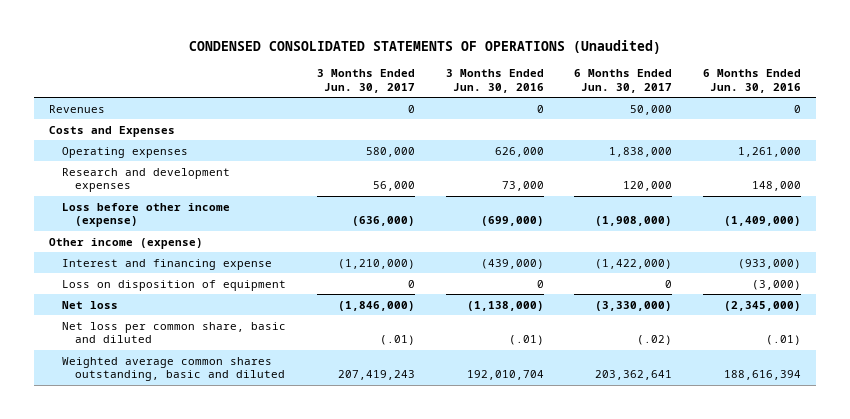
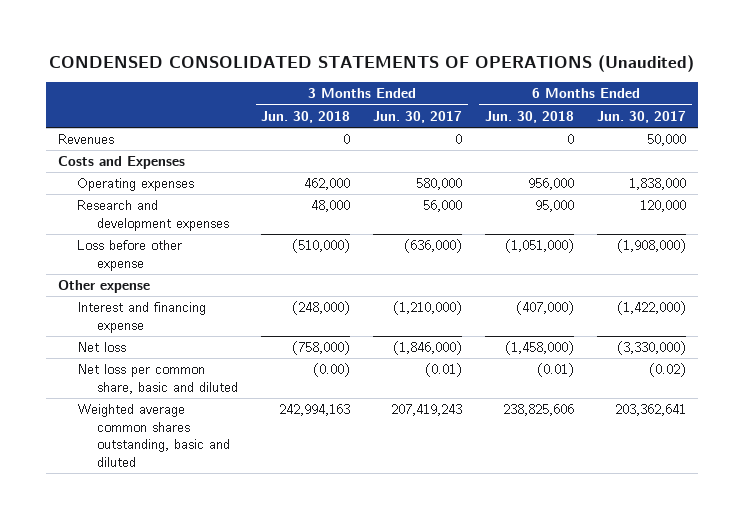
[445,69,544,93] 3 Months Ended Jun. 30, 2016 -> none
[702,69,801,93] 6 Months Ended Jun. 30, 2016 -> none
none -> [261,110,351,123] Jun. 30, 2018
none -> [485,110,575,123] Jun. 30, 2018
[62,202,231,228] Loss before other income (expense) -> [77,240,183,271] Loss before other expense
[49,237,204,249] Other income (expense) -> [57,280,150,294] Other expense
[62,279,287,291] Loss on disposition of equipment -> none
[379,335,415,346] (.01) -> [425,363,463,378] (0.01)
[637,335,673,346] (.02) -> [649,363,687,378] (0.02)

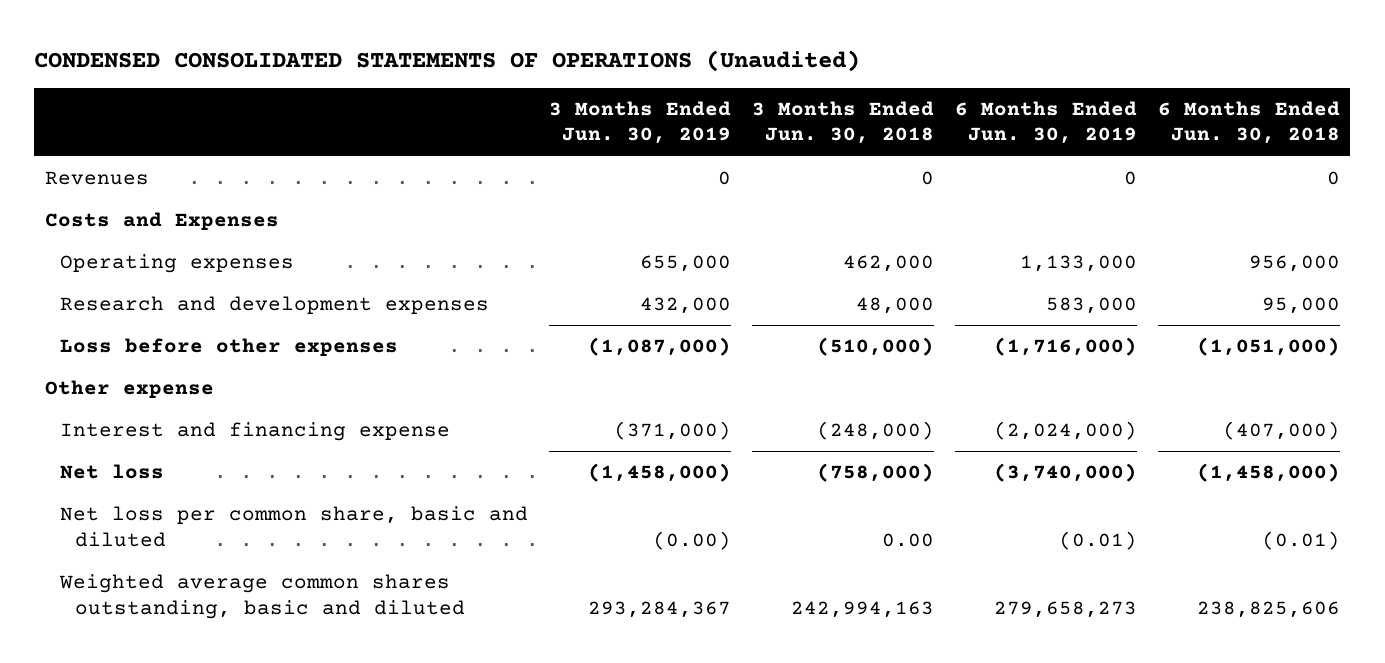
[373,110,463,123] Jun. 30, 2017 -> none
[597,110,687,123] Jun. 30, 2017 -> none
none -> [549,100,732,145] 3 Months Ended Jun. 30, 2019
none -> [954,100,1137,145] 6 Months Ended Jun. 30, 2019
[77,240,183,271] Loss before other expense -> [60,338,399,357] Loss before other expenses
[313,363,351,378] (0.00) -> [881,532,934,547] 0.00

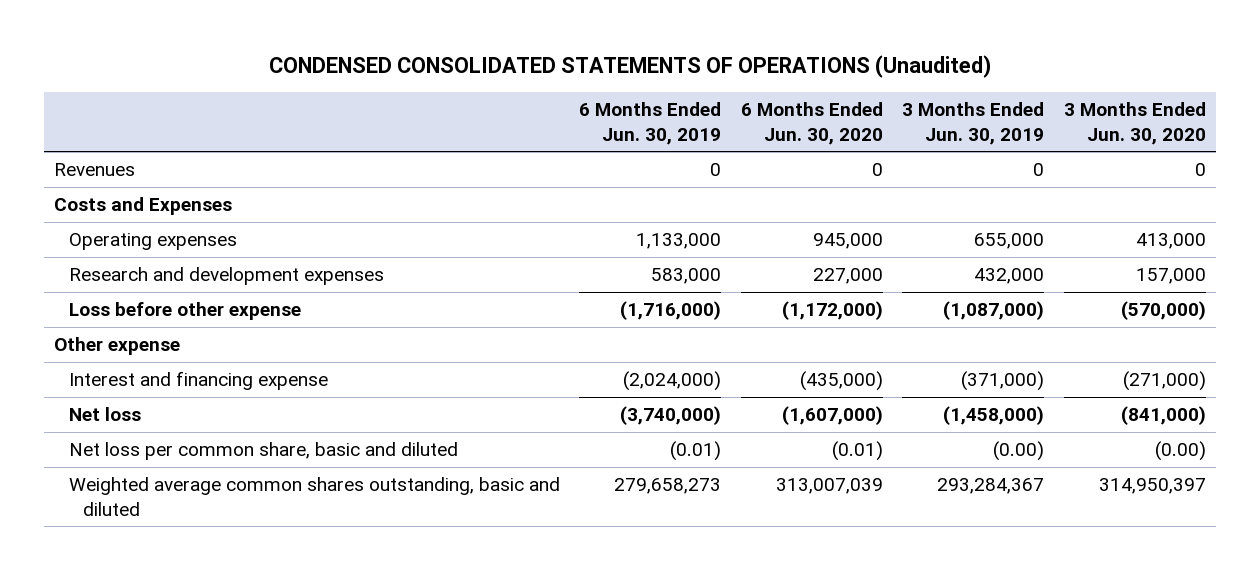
[751,100,934,145] 3 Months Ended Jun. 30, 2018 -> none
[1157,100,1340,145] 6 Months Ended Jun. 30, 2018 -> none
none -> [740,102,883,145] 6 Months Ended Jun. 30, 2020
none -> [1063,102,1206,145] 3 Months Ended Jun. 30, 2020
[60,338,399,357] Loss before other expenses -> [68,302,301,321] Loss before other expense

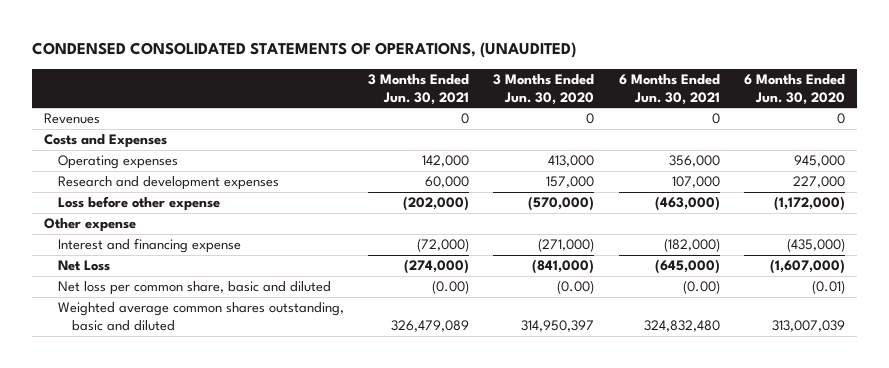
[268,55,991,79] CONDENSED CONSOLIDATED STATEMENTS OF OPERATIONS (Unaudited) -> [31,42,576,59] CONDENSED CONSOLIDATED STATEMENTS OF OPERATIONS, (UNAUDITED)
[579,102,722,145] 6 Months Ended Jun. 30, 2019 -> none
[902,102,1045,145] 3 Months Ended Jun. 30, 2019 -> none
none -> [368,74,470,105] 3 Months Ended Jun. 30, 2021
none -> [618,74,720,105] 6 Months Ended Jun. 30, 2021
[68,407,141,422] Net loss -> [57,260,110,272] Net Loss

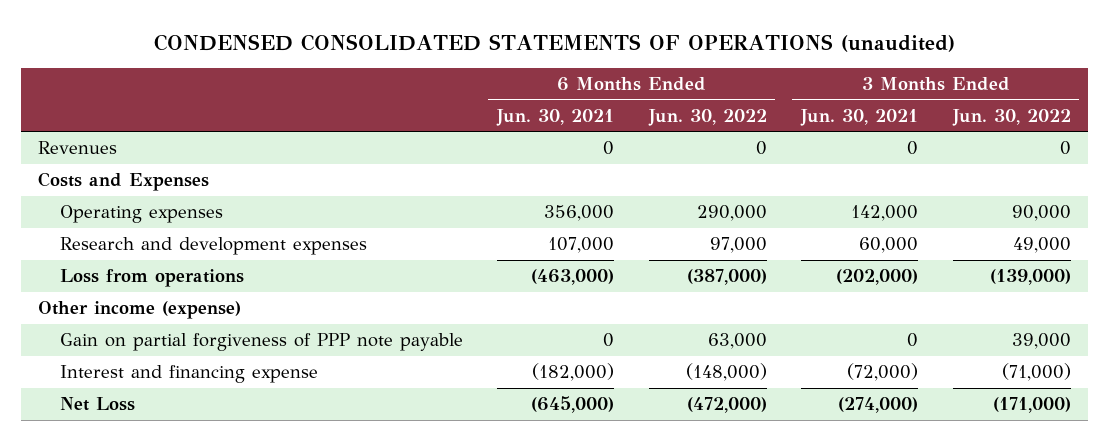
[31,42,576,59] CONDENSED CONSOLIDATED STATEMENTS OF OPERATIONS, (UNAUDITED) -> [154,33,956,52] CONDENSED CONSOLIDATED STATEMENTS OF OPERATIONS (unaudited)
[493,74,595,105] 3 Months Ended Jun. 30, 2020 -> none
[744,74,846,105] 6 Months Ended Jun. 30, 2020 -> none
none -> [647,108,767,126] Jun. 30, 2022
none -> [951,108,1071,126] Jun. 30, 2022
[57,196,220,212] Loss before other expense -> [59,269,244,288] Loss from operations
[43,218,136,233] Other expense -> [38,301,242,320] Other income (expense)
none -> [59,333,463,352] Gain on partial forgiveness of PPP note payable
[57,281,331,296] Net loss per common share, basic and diluted -> none
[57,302,344,331] Weighted average common shares outstanding, basic and diluted -> none

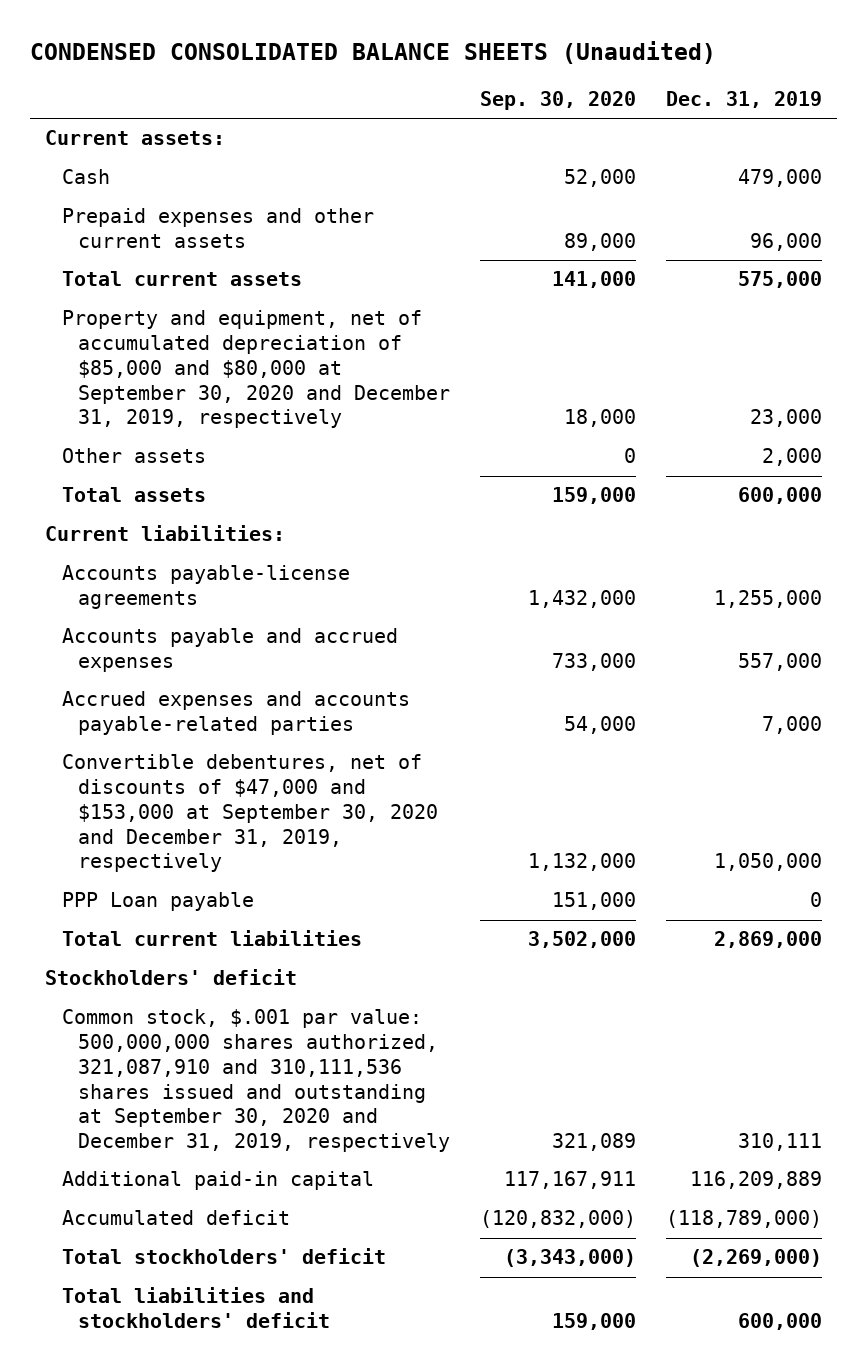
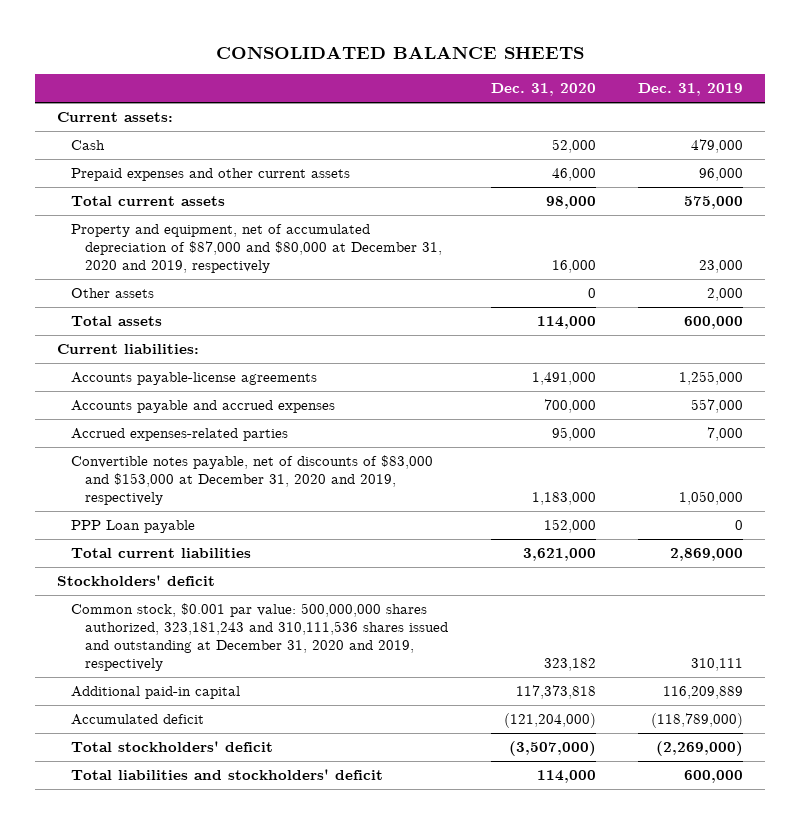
[30,41,717,65] CONDENSED CONSOLIDATED BALANCE SHEETS (Unaudited) -> [216,45,585,59] CONSOLIDATED BALANCE SHEETS
[480,91,637,111] Sep. 30, 2020 -> none
none -> [490,83,596,97] Dec. 31, 2020
[61,310,451,429] Property and equipment, net of accumulated depreciation of $85,000 and $80,000 at September 30, 2020 and December 31, 2019, respectively -> [70,224,443,274] Property and equipment, net of accumulated depreciation of $87,000 and $80,000 at December 31, 2020 and 2019, respectively
[61,691,410,736] Accrued expenses and accounts payable-related parties -> [70,428,288,442] Accrued expenses-related parties
[61,754,439,873] Convertible debentures, net of discounts of $47,000 and $153,000 at September 30, 2020 and December 31, 2019, respectively -> [70,455,433,506] Convertible notes payable, net of discounts of $83,000 and $153,000 at December 31, 2020 and 2019, respectively
[61,1009,451,1153] Common stock, $.001 par value: 500,000,000 shares authorized, 321,087,910 and 310,111,536 shares issued and outstanding at September 30, 2020 and December 31, 2019, respectively -> [70,603,449,672] Common stock, $0.001 par value: 500,000,000 shares authorized, 323,181,243 and 310,111,536 shares issued and outstanding at December 31, 2020 and 2019, respectively

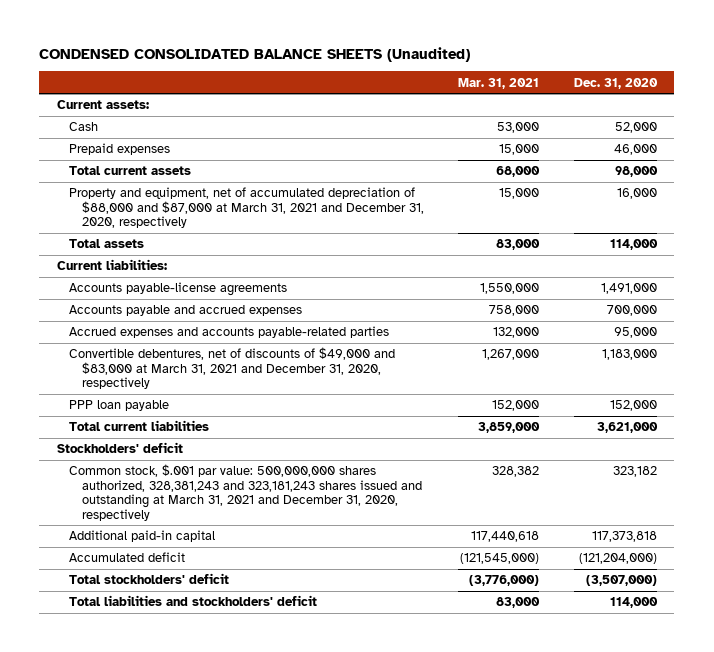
[216,45,585,59] CONSOLIDATED BALANCE SHEETS -> [39,46,471,62] CONDENSED CONSOLIDATED BALANCE SHEETS (Unaudited)
[638,83,744,97] Dec. 31, 2019 -> none
none -> [458,77,540,89] Mar. 31, 2021
[70,168,350,182] Prepaid expenses and other current assets -> [69,143,171,156] Prepaid expenses
[70,288,154,299] Other assets -> none
[70,224,443,274] Property and equipment, net of accumulated depreciation of $87,000 and $80,000 at December 31, 2020 and 2019, respectively -> [69,187,424,229] Property and equipment, net of accumulated depreciation of $88,000 and $87,000 at March 31, 2021 and December 31, 2020, respectively
[70,428,288,442] Accrued expenses-related parties -> [69,326,390,339] Accrued expenses and accounts payable-related parties
[70,455,433,506] Convertible notes payable, net of discounts of $83,000 and $153,000 at December 31, 2020 and 2019, respectively -> [69,347,396,390] Convertible debentures, net of discounts of $49,000 and $83,000 at March 31, 2021 and December 31, 2020, respectively
[70,520,195,534] PPP Loan payable -> [69,400,170,412] PPP loan payable
[70,603,449,672] Common stock, $0.001 par value: 500,000,000 shares authorized, 323,181,243 and 310,111,536 shares issued and outstanding at December 31, 2020 and 2019, respectively -> [69,464,422,521] Common stock, $.001 par value: 500,000,000 shares authorized, 328,381,243 and 323,181,243 shares issued and outstanding at March 31, 2021 and December 31, 2020, respectively

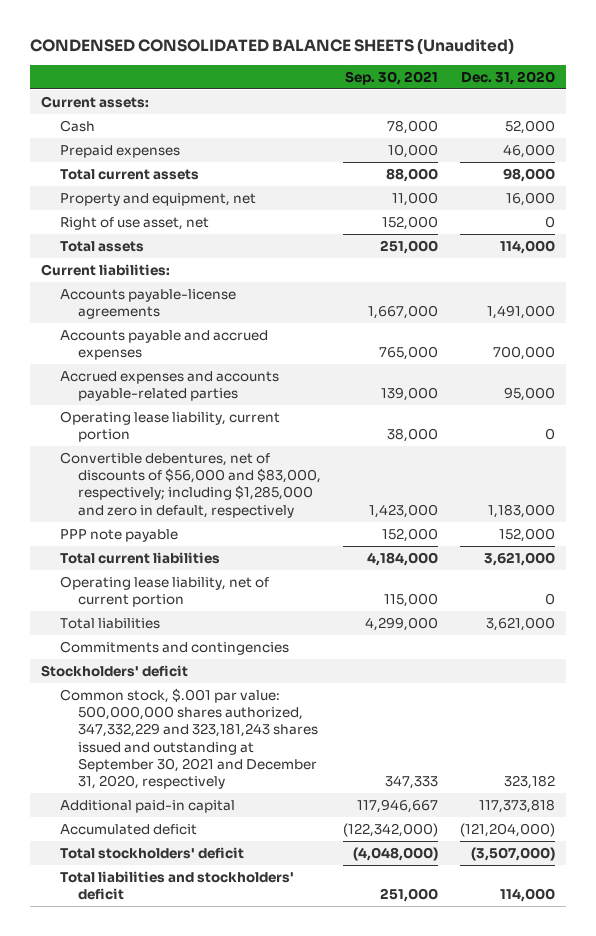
[458,77,540,89] Mar. 31, 2021 -> none
none -> [345,70,439,85] Sep. 30, 2021
[69,187,424,229] Property and equipment, net of accumulated depreciation of $88,000 and $87,000 at March 31, 2021 and December 31, 2020, respectively -> [59,193,256,207] Property and equipment, net
none -> [59,217,209,231] Right of use asset, net
none -> [59,411,280,443] Operating lease liability, current portion
[69,347,396,390] Convertible debentures, net of discounts of $49,000 and $83,000 at March 31, 2021 and December 31, 2020, respectively -> [59,452,322,518] Convertible debentures, net of discounts of $56,000 and $83,000, respectively; including $1,285,000 and zero in default, respectively
[69,400,170,412] PPP loan payable -> [59,529,178,543] PPP note payable
none -> [59,576,269,608] Operating lease liability, net of current portion
none -> [59,618,160,630] Total liabilities
none -> [59,641,289,656] Commitments and contingencies
[69,464,422,521] Common stock, $.001 par value: 500,000,000 shares authorized, 328,381,243 and 323,181,243 shares issued and outstanding at March 31, 2021 and December 31, 2020, respectively -> [59,688,319,789] Common stock, $.001 par value: 500,000,000 shares authorized, 347,332,229 and 323,181,243 shares issued and outstanding at September 30, 2021 and December 31, 2020, respectively

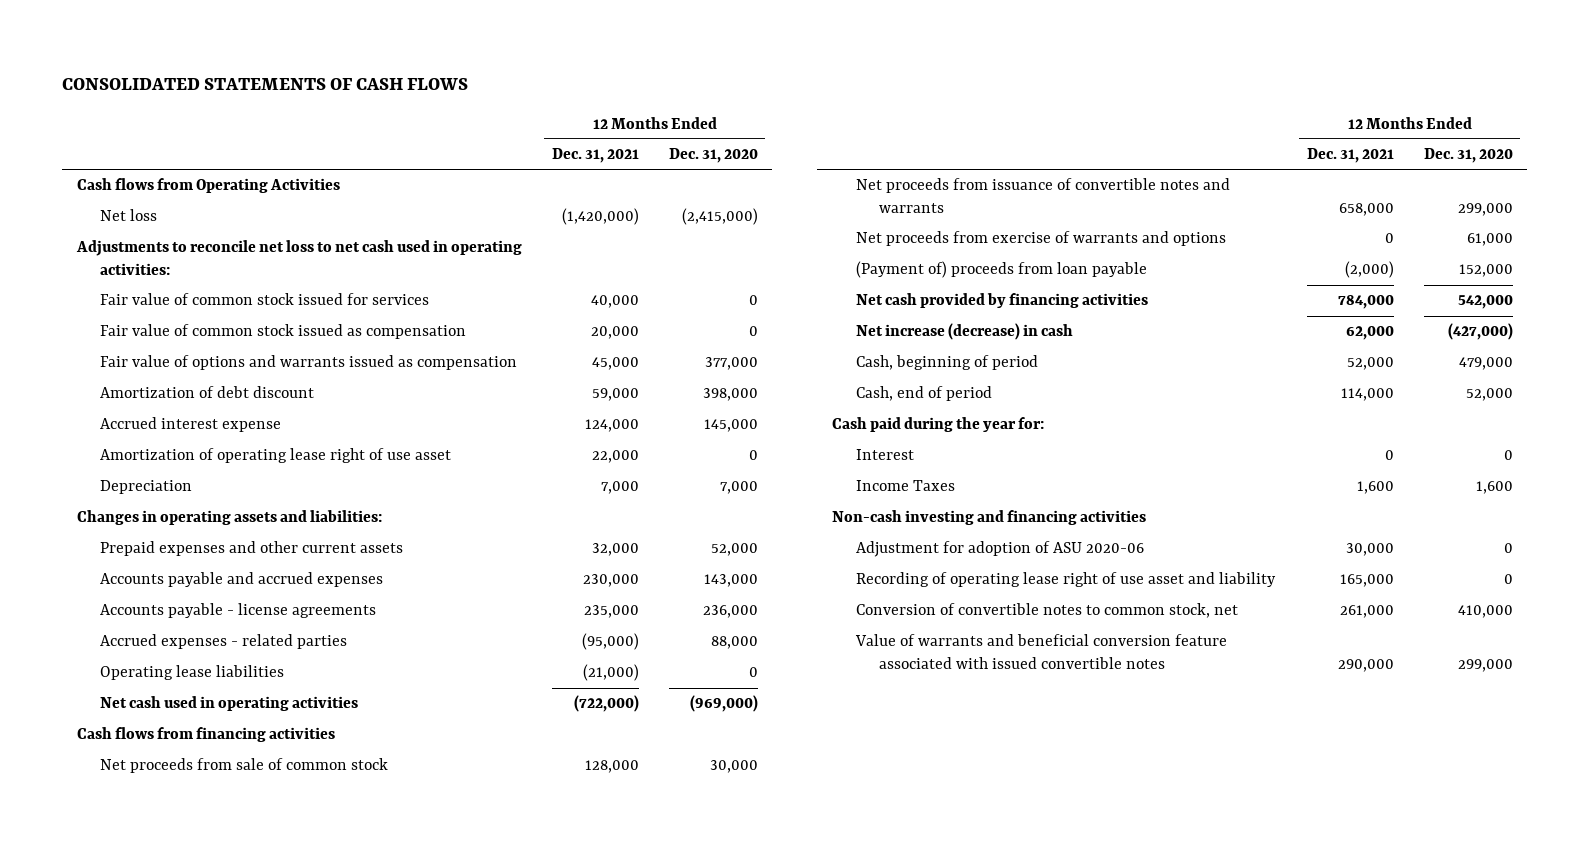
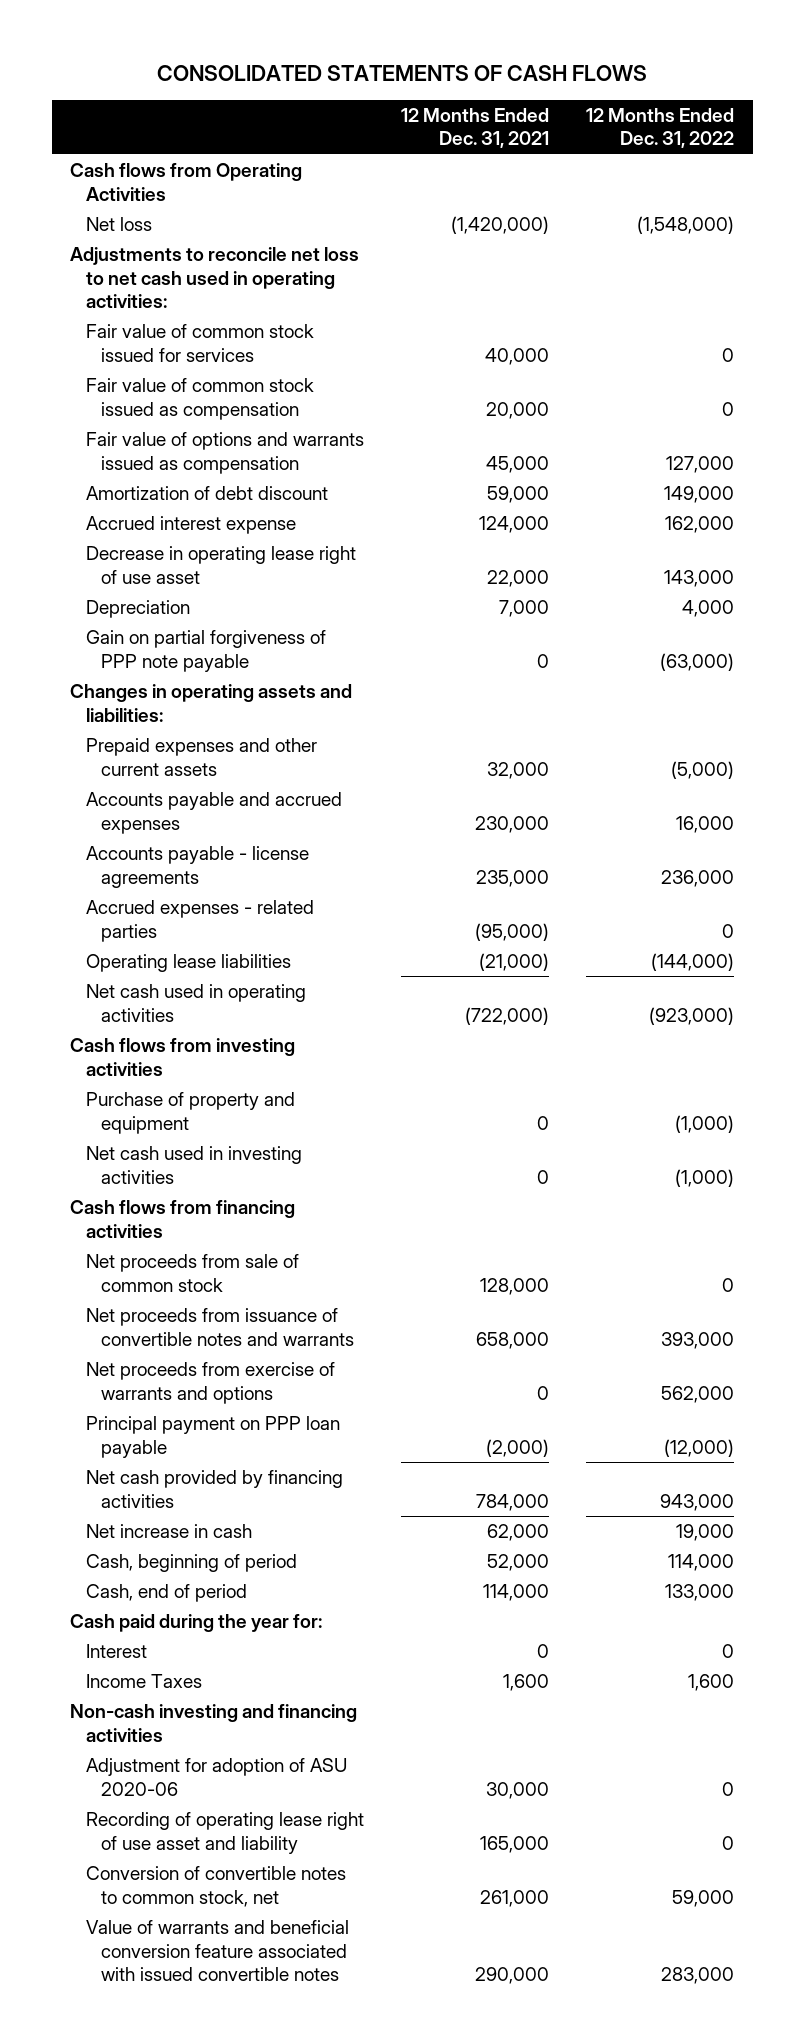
[668,148,758,164] Dec. 31, 2020 -> none
none -> [586,107,735,149] 12 Months Ended Dec. 31, 2022
[100,448,452,464] Amortization of operating lease right of use asset -> [85,545,356,584] Decrease in operating lease right of use asset
none -> [85,629,326,672] Gain on partial forgiveness of PPP note payable
none -> [70,1037,296,1076] Cash flows from investing activities
none -> [85,1091,295,1134] Purchase of property and equipment
none -> [85,1145,302,1184] Net cash used in investing activities
[855,261,1147,279] (Payment of) proceeds from loan payable -> none
none -> [85,1415,340,1458] Principal payment on PPP loan payable
[855,323,1073,341] Net increase (decrease) in cash -> [85,1523,252,1538] Net increase in cash

